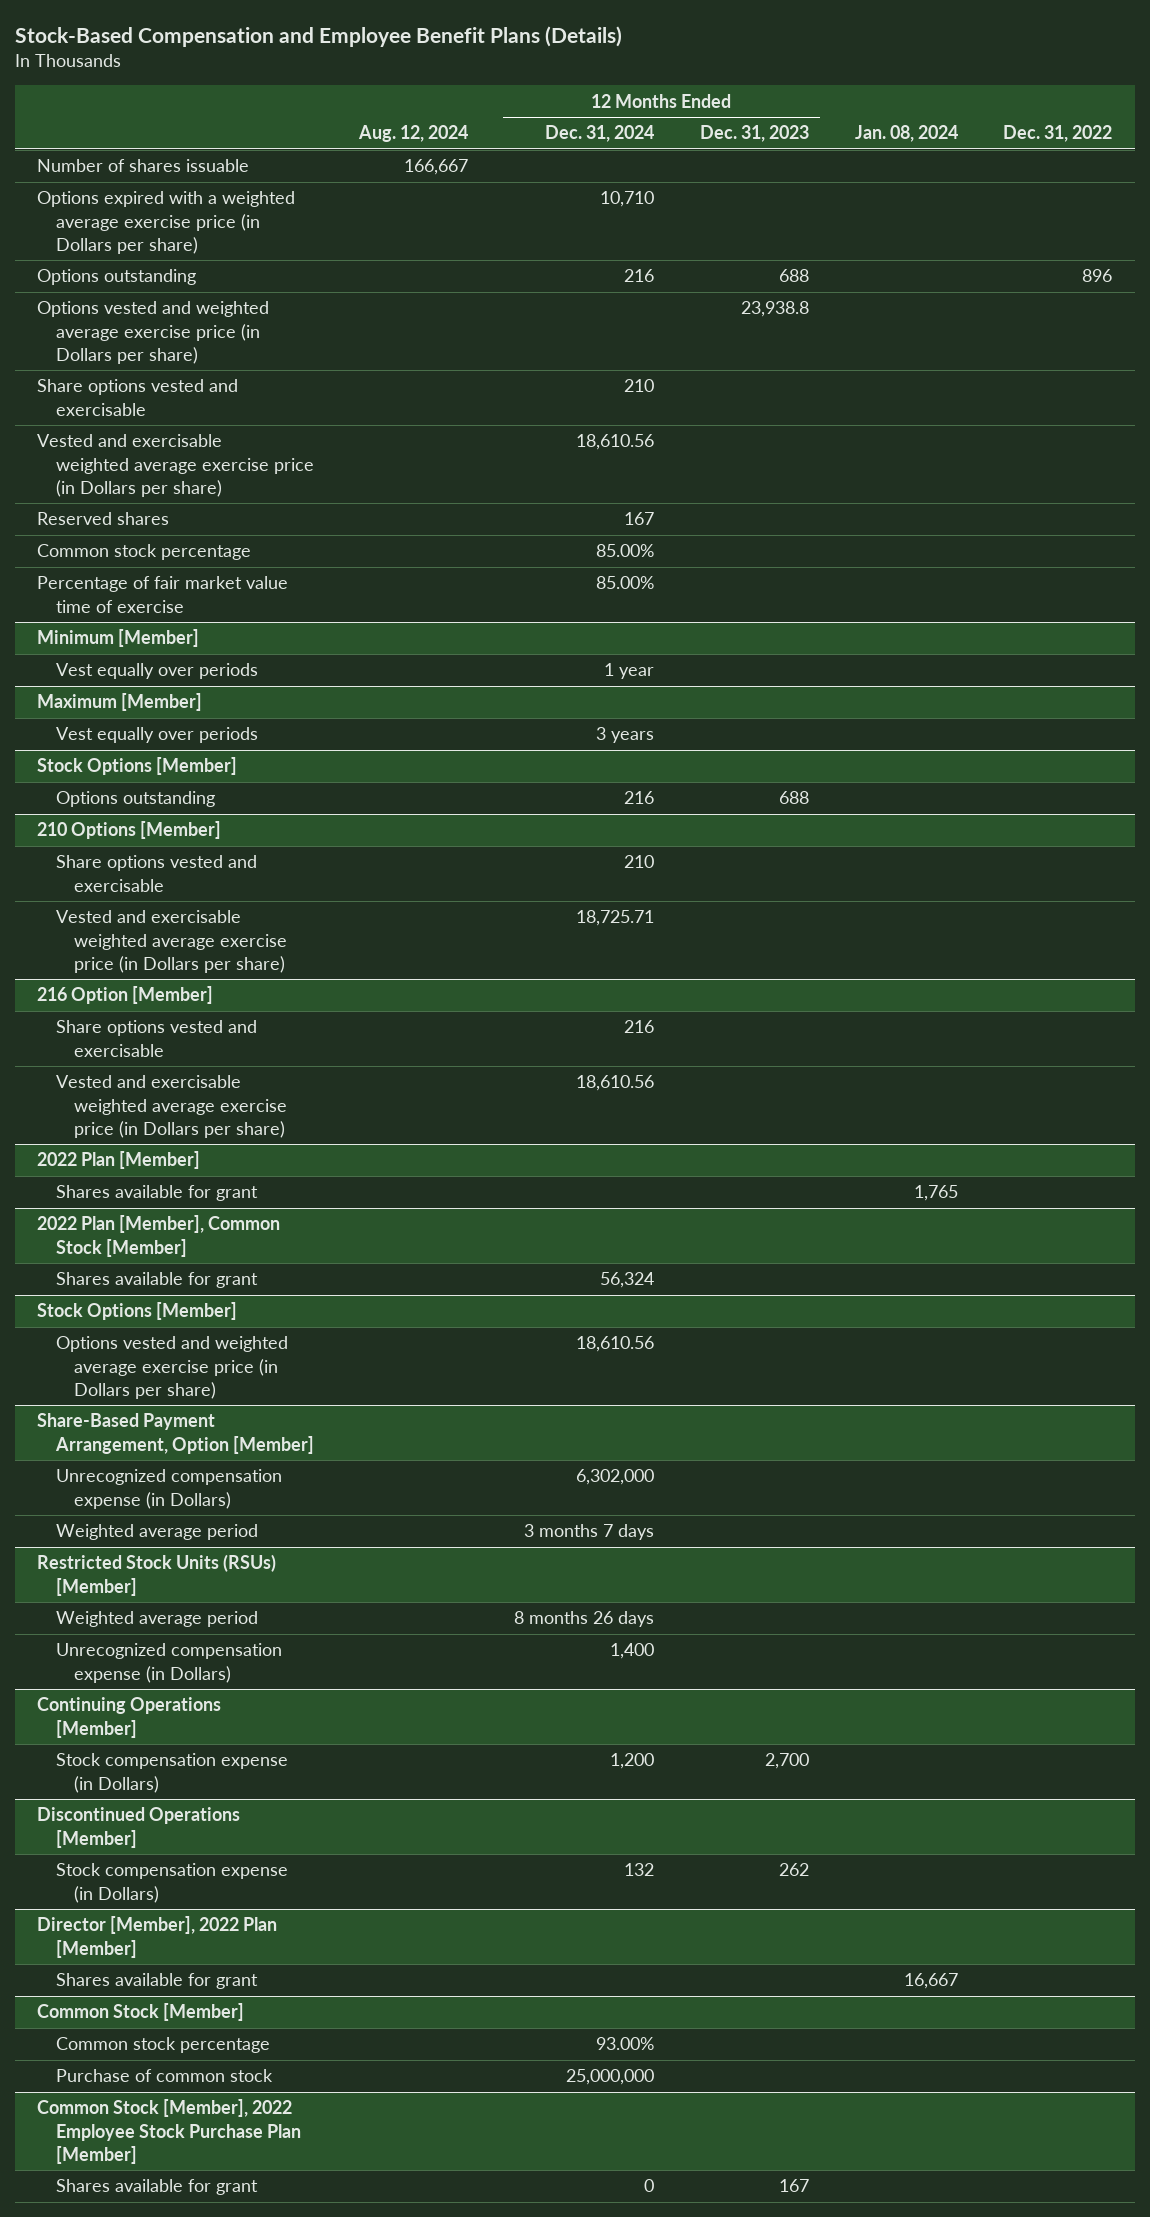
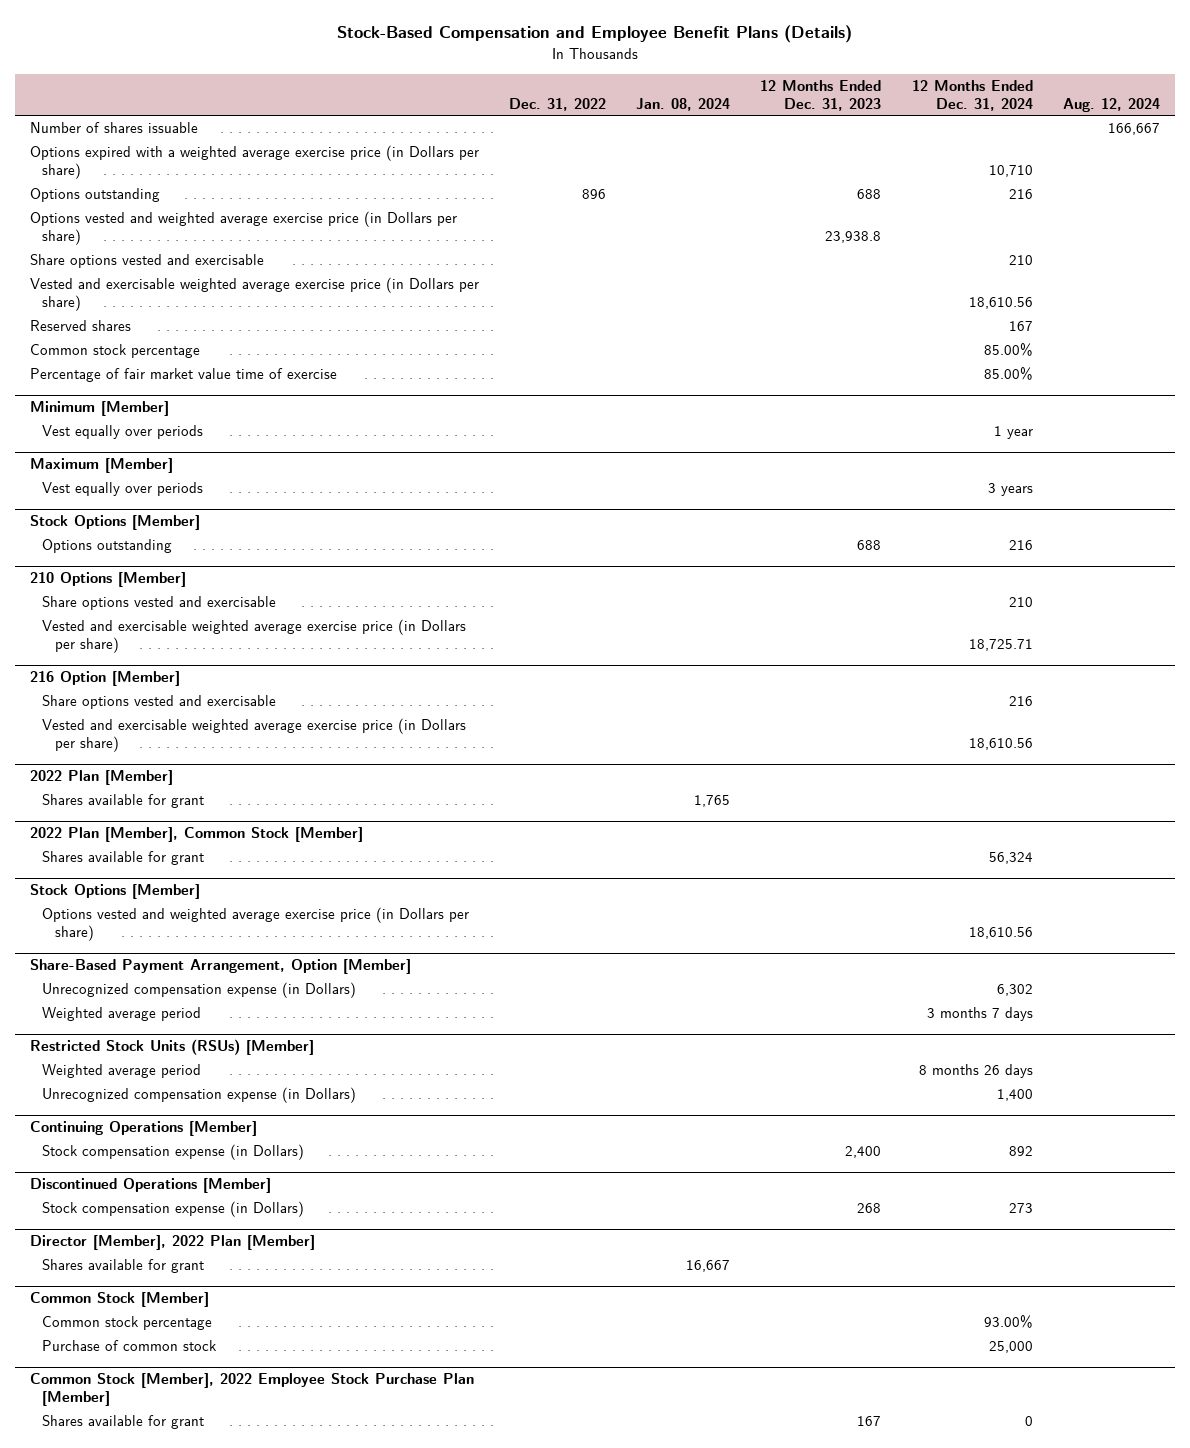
[576,1469,655,1486] 6,302,000 -> [996,984,1033,997] 6,302
[610,1753,655,1770] 1,200 -> [1008,1146,1033,1157] 892
[764,1753,809,1770] 2,700 -> [845,1146,882,1159] 2,400
[624,1863,655,1877] 132 -> [1008,1203,1033,1214] 273
[778,1863,809,1877] 262 -> [857,1203,882,1214] 268
[566,2069,655,2086] 25,000,000 -> [988,1341,1033,1354] 25,000

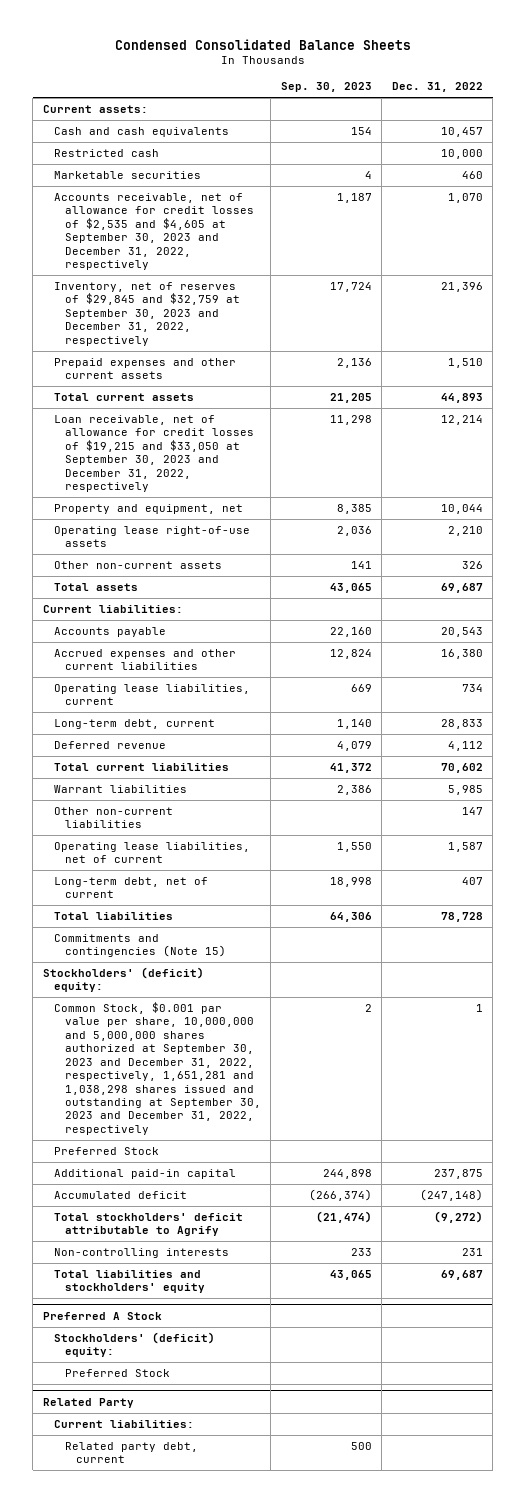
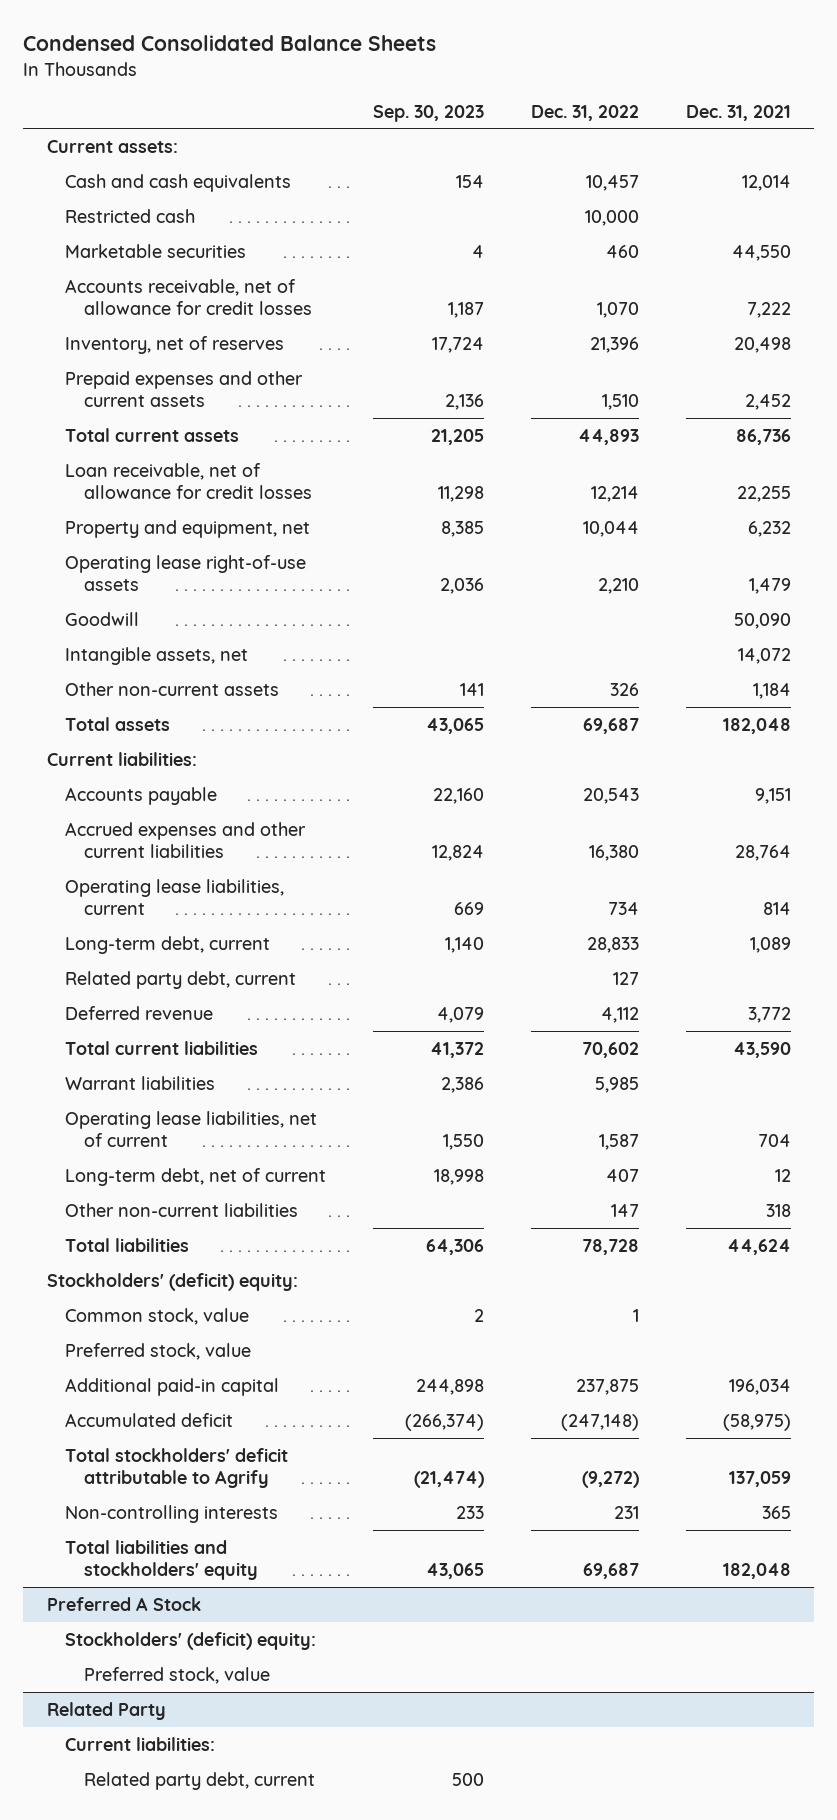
none -> [685,104,791,121] Dec. 31, 2021
[53,192,254,271] Accounts receivable, net of allowance for credit losses of $2,535 and $4,605 at September 30, 2023 and December 31, 2022, respectively -> [65,278,313,315] Accounts receivable, net of allowance for credit losses
[53,281,240,346] Inventory, net of reserves of $29,845 and $32,759 at September 30, 2023 and December 31, 2022, respectively -> [65,335,285,354] Inventory, net of reserves
[53,414,254,493] Loan receivable, net of allowance for credit losses of $19,215 and $33,050 at September 30, 2023 and December 31, 2022, respectively -> [65,462,313,499] Loan receivable, net of allowance for credit losses
none -> [65,611,140,626] Goodwill
none -> [65,646,249,665] Intangible assets, net
none -> [65,970,297,989] Related party debt, current
[53,806,173,829] Other non-current liabilities -> [65,1202,299,1217] Other non-current liabilities
[53,933,226,958] Commitments and contingencies (Note 15) -> none
[53,1001,261,1135] Common Stock, $0.001 par value per share, 10,000,000 and 5,000,000 shares authorized at September 30, 2023 and December 31, 2022, respectively, 1,651,281 and 1,038,298 shares issued and outstanding at September 30, 2023 and December 31, 2022, respectively -> [65,1307,250,1325] Common stock, value
[53,1146,159,1155] Preferred Stock -> [65,1342,252,1360] Preferred stock, value
[64,1368,170,1377] Preferred Stock -> [84,1666,271,1684] Preferred stock, value

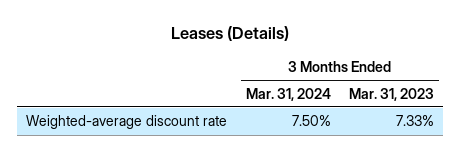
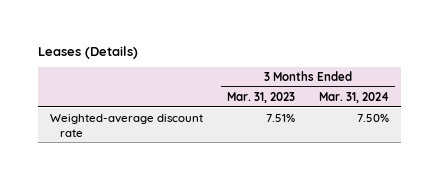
[396,115,435,127] 7.33% -> [265,113,295,122] 7.51%

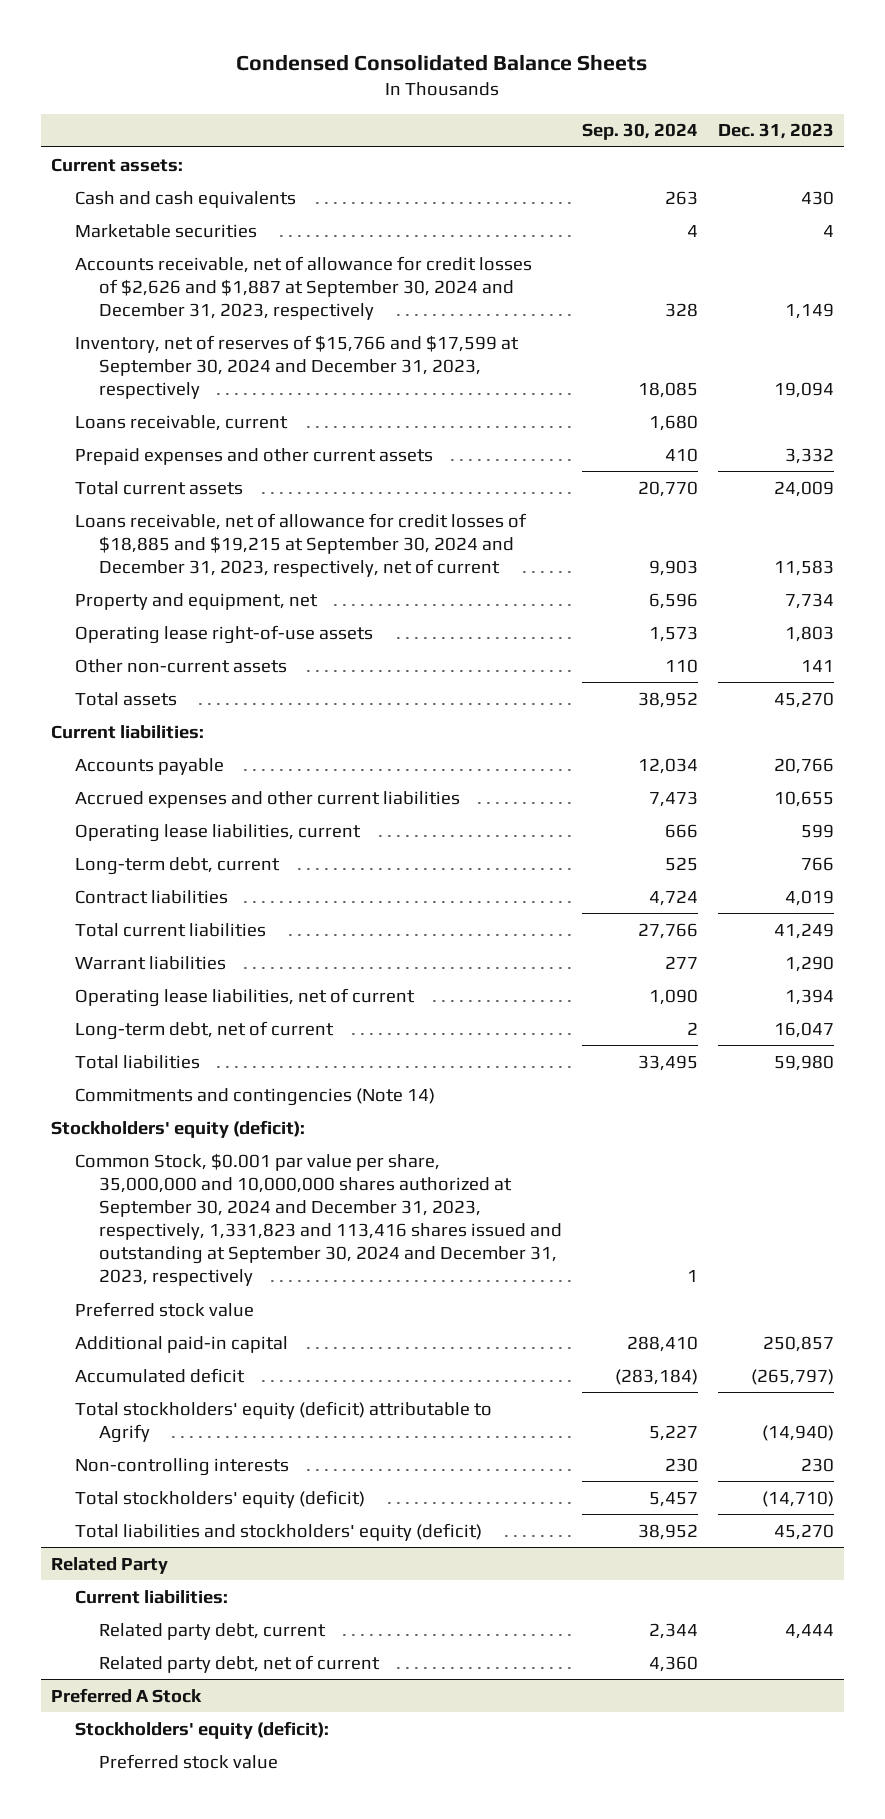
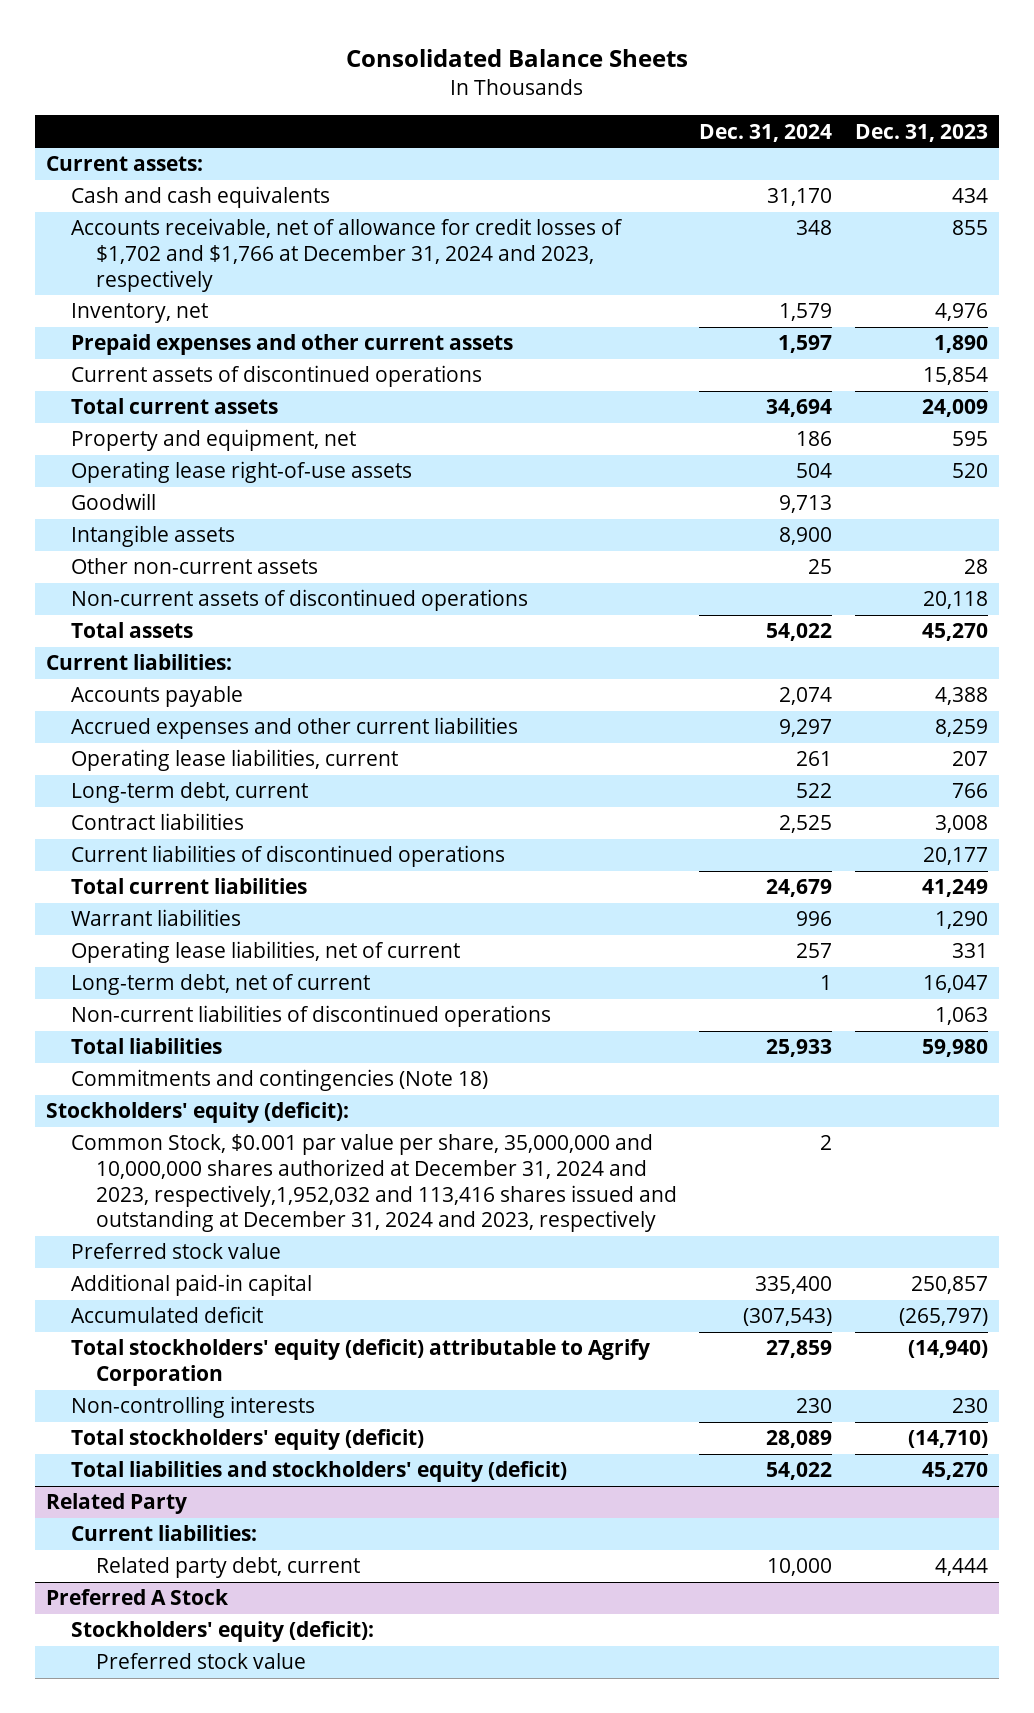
[236,53,648,71] Condensed Consolidated Balance Sheets -> [345,48,688,67] Consolidated Balance Sheets
[581,123,698,141] Sep. 30, 2024 -> none
none -> [699,123,833,142] Dec. 31, 2024
[74,223,257,238] Marketable securities -> none
[74,334,519,399] Inventory, net of reserves of $15,766 and $17,599 at September 30, 2024 and December 31, 2023, respectively -> none
[74,414,288,431] Loans receivable, current -> none
[800,190,834,205] 430 -> [951,188,988,204] 434
[74,255,532,320] Accounts receivable, net of allowance for credit losses of $2,626 and $1,887 at September 30, 2024 and December 31, 2023, respectively -> [70,218,623,292] Accounts receivable, net of allowance for credit losses of $1,702 and $1,766 at December 31, 2024 and 2023, respectively
[784,302,834,319] 1,149 -> [951,220,988,236] 855
none -> [70,303,208,324] Inventory, net
[784,447,834,464] 3,332 -> [933,335,988,354] 1,890
none -> [70,365,482,388] Current assets of discontinued operations
[74,512,527,577] Loans receivable, net of allowance for credit losses of $18,885 and $19,215 at September 30, 2024 and December 31, 2023, respectively, net of current -> none
[784,592,834,609] 7,734 -> [951,431,988,447] 595
[784,625,834,642] 1,803 -> [951,463,988,479] 520
none -> [70,493,156,511] Goodwill
none -> [70,525,235,548] Intangible assets
[800,659,834,672] 141 -> [963,559,988,575] 28
none -> [70,589,528,612] Non-current assets of discontinued operations
[773,757,834,774] 20,766 -> [934,687,988,706] 4,388
[773,790,834,807] 10,655 -> [934,719,988,738] 8,259
[800,823,834,838] 599 -> [951,751,988,767] 207
[784,889,834,906] 4,019 -> [934,815,988,834] 3,008
none -> [70,845,505,868] Current liabilities of discontinued operations
[784,988,834,1005] 1,394 -> [951,943,988,959] 331
none -> [70,1005,551,1028] Non-current liabilities of discontinued operations
[74,1087,435,1106] Commitments and contingencies (Note 14) -> [70,1069,488,1092] Commitments and contingencies (Note 18)
[74,1152,562,1287] Common Stock, $0.001 par value per share, 35,000,000 and 10,000,000 shares authorized at September 30, 2024 and December 31, 2023, respectively, 1,331,823 and 113,416 shares issued and outstanding at September 30, 2024 and December 31, 2023, respectively -> [70,1134,677,1233] Common Stock, $0.001 par value per share, 35,000,000 and 10,000,000 shares authorized at December 31, 2024 and 2023, respectively,1,952,032 and 113,416 shares issued and outstanding at December 31, 2024 and 2023, respectively
[74,1400,492,1443] Total stockholders' equity (deficit) attributable to Agrify -> [70,1339,650,1386] Total stockholders' equity (deficit) attributable to Agrify Corporation
[98,1654,380,1673] Related party debt, net of current -> none

